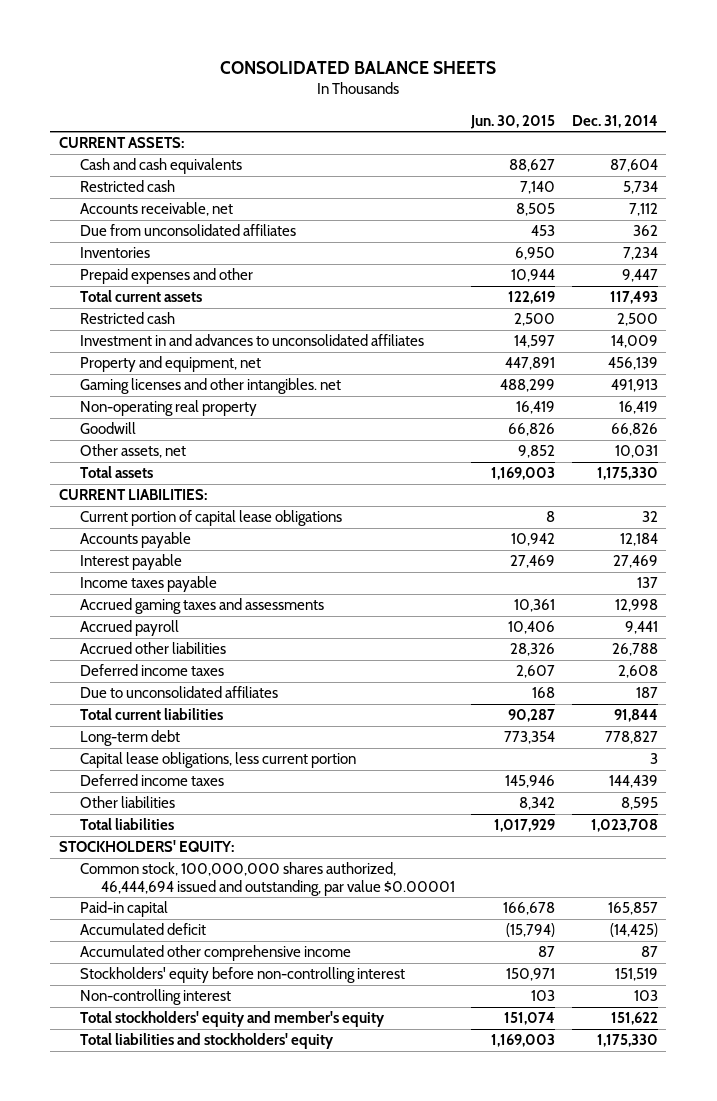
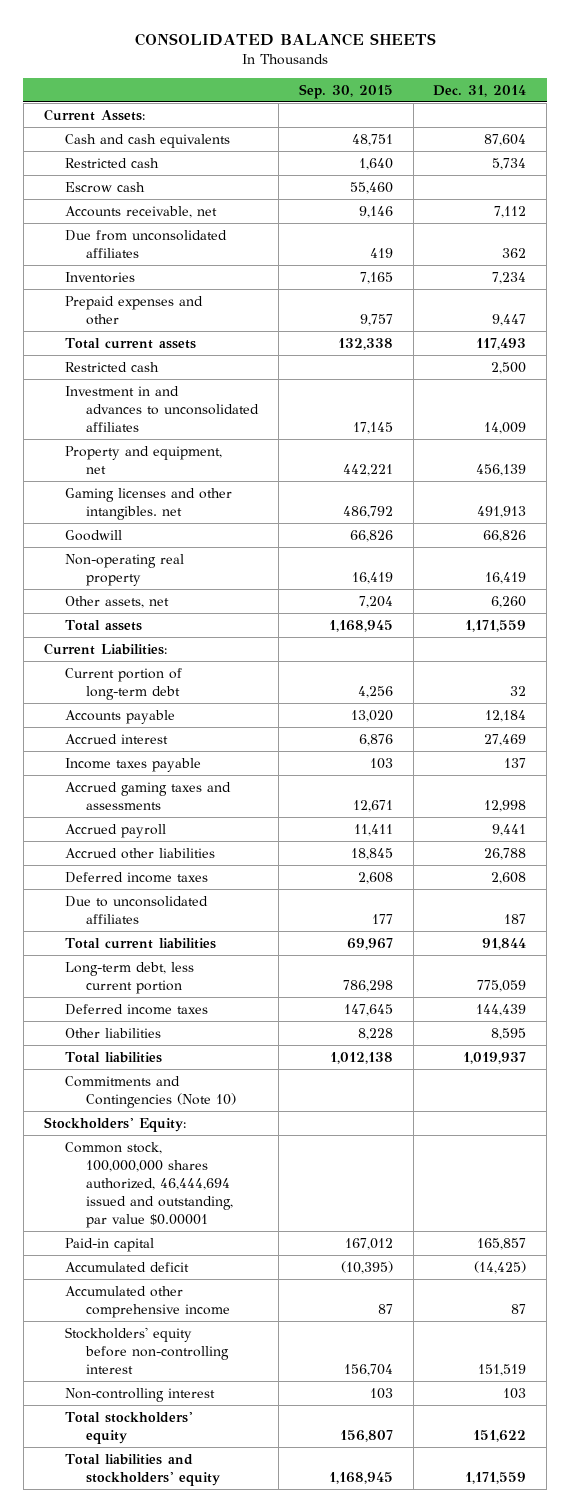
[470,114,556,129] Jun. 30, 2015 -> none
none -> [298,83,393,99] Sep. 30, 2015
[58,137,184,149] CURRENT ASSETS: -> [43,108,145,121] Current Assets:
none -> [64,181,145,193] Escrow cash
[79,510,342,527] Current portion of capital lease obligations -> none
[79,400,257,417] Non-operating real property -> [64,553,184,586] Non-operating real property
[615,445,659,459] 10,031 -> [491,595,527,608] 6,260
[597,467,659,481] 1,175,330 -> [465,619,527,632] 1,171,559
[58,489,207,501] CURRENT LIABILITIES: -> [43,642,167,655] Current Liabilities:
none -> [64,667,182,700] Current portion of long-term debt
[79,554,182,571] Interest payable -> [64,733,168,744] Accrued interest
[79,752,356,769] Capital lease obligations, less current portion -> none
[79,730,180,747] Long-term debt -> [64,961,194,994] Long-term debt, less current portion
[605,731,659,745] 778,827 -> [477,979,527,992] 775,059
[591,819,659,833] 1,023,708 -> [463,1051,527,1064] 1,019,937
none -> [64,1075,236,1108] Commitments and Contingencies (Note 10)
[58,840,234,853] STOCKHOLDERS' EQUITY: -> [43,1116,186,1132] Stockholders' Equity:
[79,1011,385,1028] Total stockholders' equity and member's equity -> [64,1411,192,1444] Total stockholders' equity
[597,1034,659,1048] 1,175,330 -> [465,1471,527,1484] 1,171,559

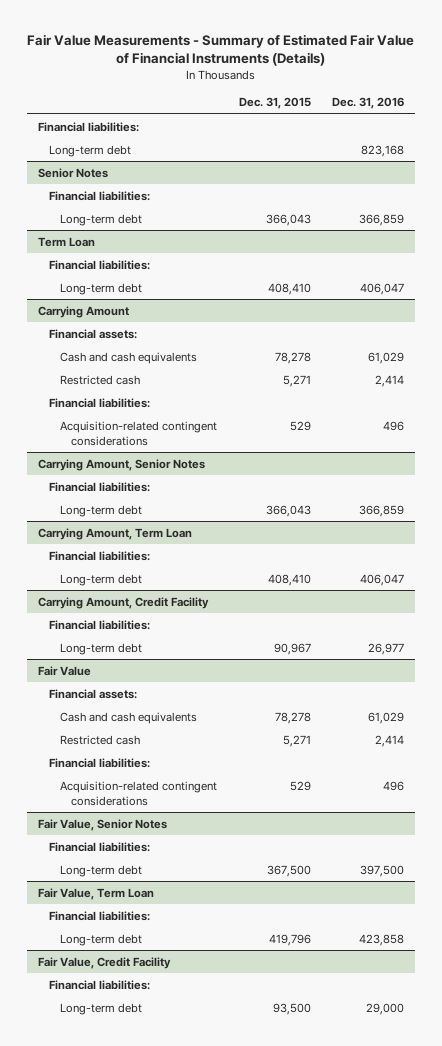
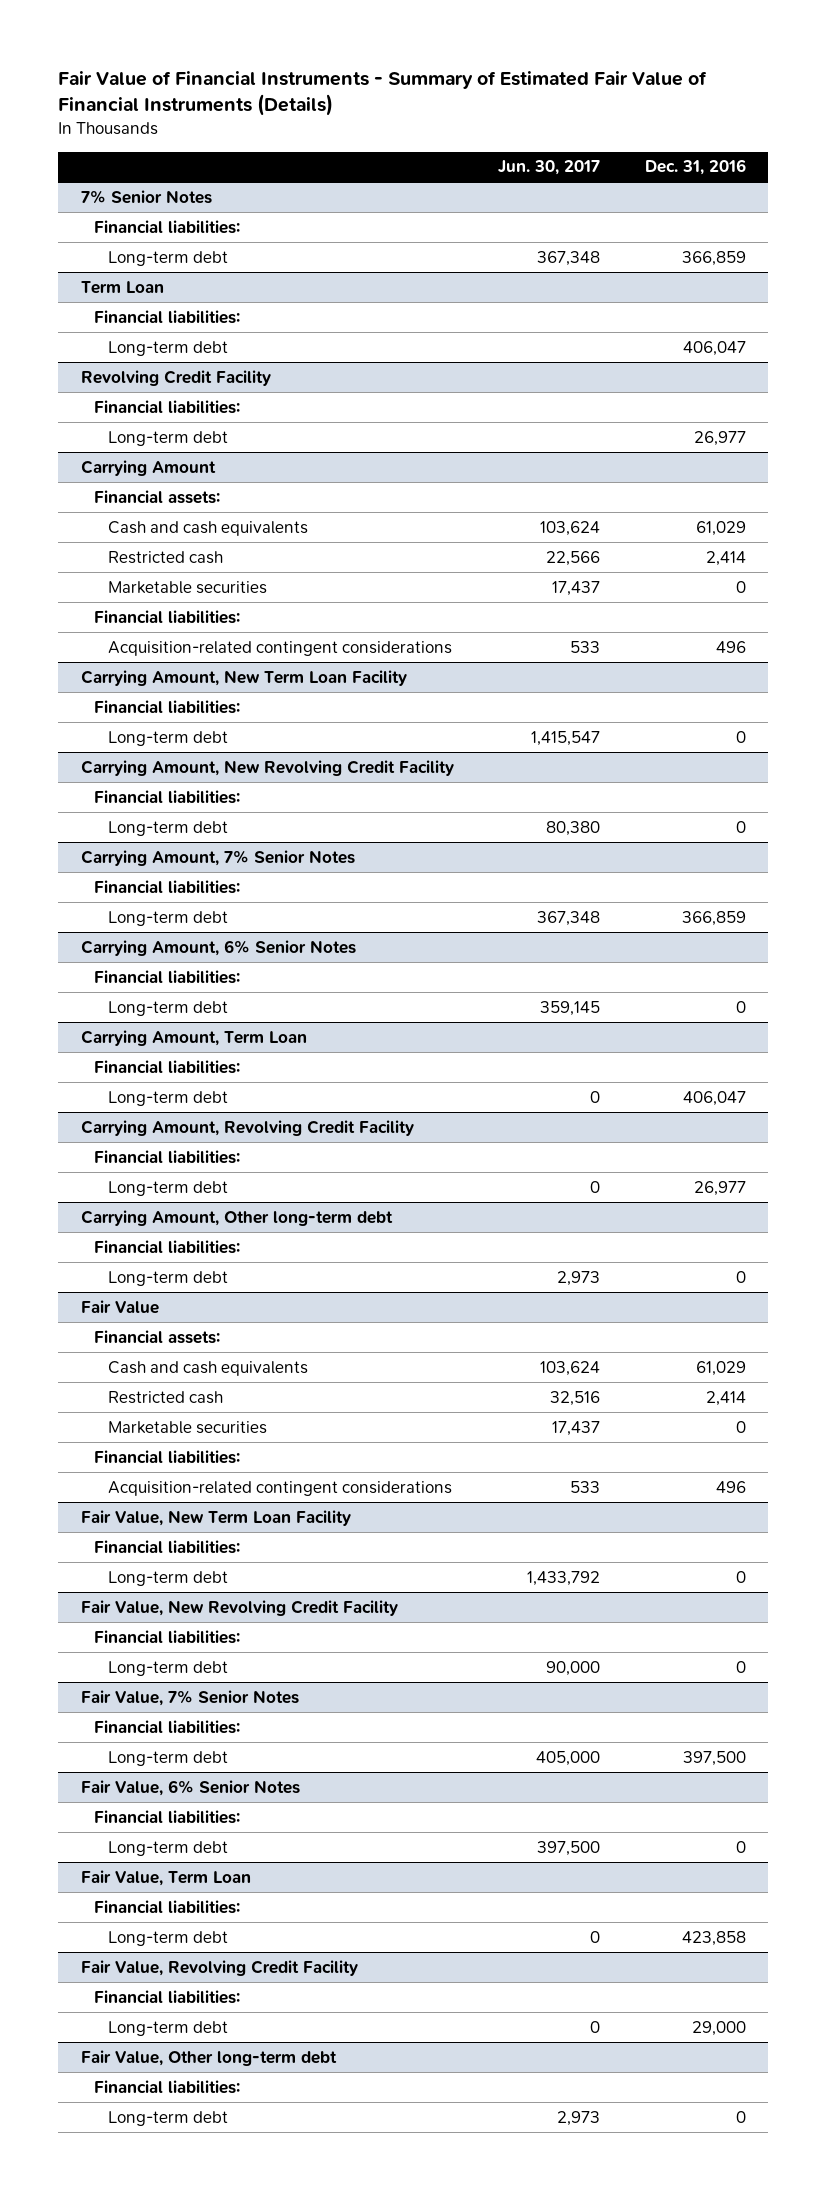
[27,33,415,66] Fair Value Measurements - Summary of Estimated Fair Value of Financial Instruments (Details) -> [58,70,708,117] Fair Value of Financial Instruments - Summary of Estimated Fair Value of Financial Instruments (Details)
[238,97,311,110] Dec. 31, 2015 -> none
none -> [498,160,601,176] Jun. 30, 2017
[37,121,139,132] Financial liabilities: -> none
[48,144,131,157] Long-term debt -> none
[37,167,108,178] Senior Notes -> [80,189,212,204] 7% Senior Notes
none -> [80,369,271,386] Revolving Credit Facility
none -> [94,399,241,414] Financial liabilities:
none -> [107,430,228,446] Long-term debt
none -> [107,580,267,594] Marketable securities
[37,458,205,471] Carrying Amount, Senior Notes -> none
none -> [80,669,407,686] Carrying Amount, New Term Loan Facility
none -> [107,730,228,746] Long-term debt
none -> [80,759,454,776] Carrying Amount, New Revolving Credit Facility
none -> [94,789,241,804] Financial liabilities:
none -> [107,820,228,836] Long-term debt
none -> [80,849,355,866] Carrying Amount, 7% Senior Notes
none -> [94,879,241,894] Financial liabilities:
none -> [80,939,356,956] Carrying Amount, 6% Senior Notes
none -> [94,969,241,984] Financial liabilities:
none -> [107,1000,228,1016] Long-term debt
[37,596,209,609] Carrying Amount, Credit Facility -> [80,1119,414,1136] Carrying Amount, Revolving Credit Facility
none -> [80,1209,393,1226] Carrying Amount, Other long-term debt
none -> [94,1239,241,1254] Financial liabilities:
none -> [107,1270,228,1286] Long-term debt
none -> [107,1420,267,1434] Marketable securities
[37,818,167,831] Fair Value, Senior Notes -> none
none -> [80,1509,351,1526] Fair Value, New Term Loan Facility
none -> [107,1570,228,1586] Long-term debt
none -> [80,1599,398,1616] Fair Value, New Revolving Credit Facility
none -> [94,1629,241,1644] Financial liabilities:
none -> [107,1660,228,1676] Long-term debt
none -> [80,1689,299,1706] Fair Value, 7% Senior Notes
none -> [94,1719,241,1734] Financial liabilities:
none -> [80,1779,300,1796] Fair Value, 6% Senior Notes
none -> [94,1809,241,1824] Financial liabilities:
none -> [107,1840,228,1856] Long-term debt
[37,956,171,969] Fair Value, Credit Facility -> [80,1959,358,1976] Fair Value, Revolving Credit Facility
none -> [80,2049,337,2066] Fair Value, Other long-term debt
none -> [94,2079,241,2094] Financial liabilities:
none -> [107,2110,228,2126] Long-term debt

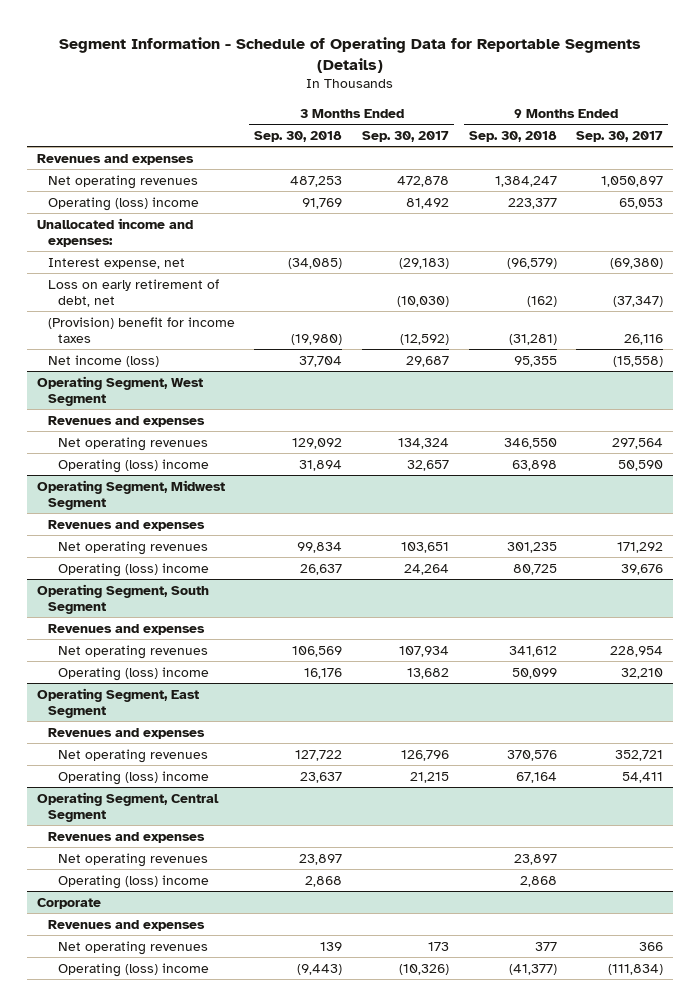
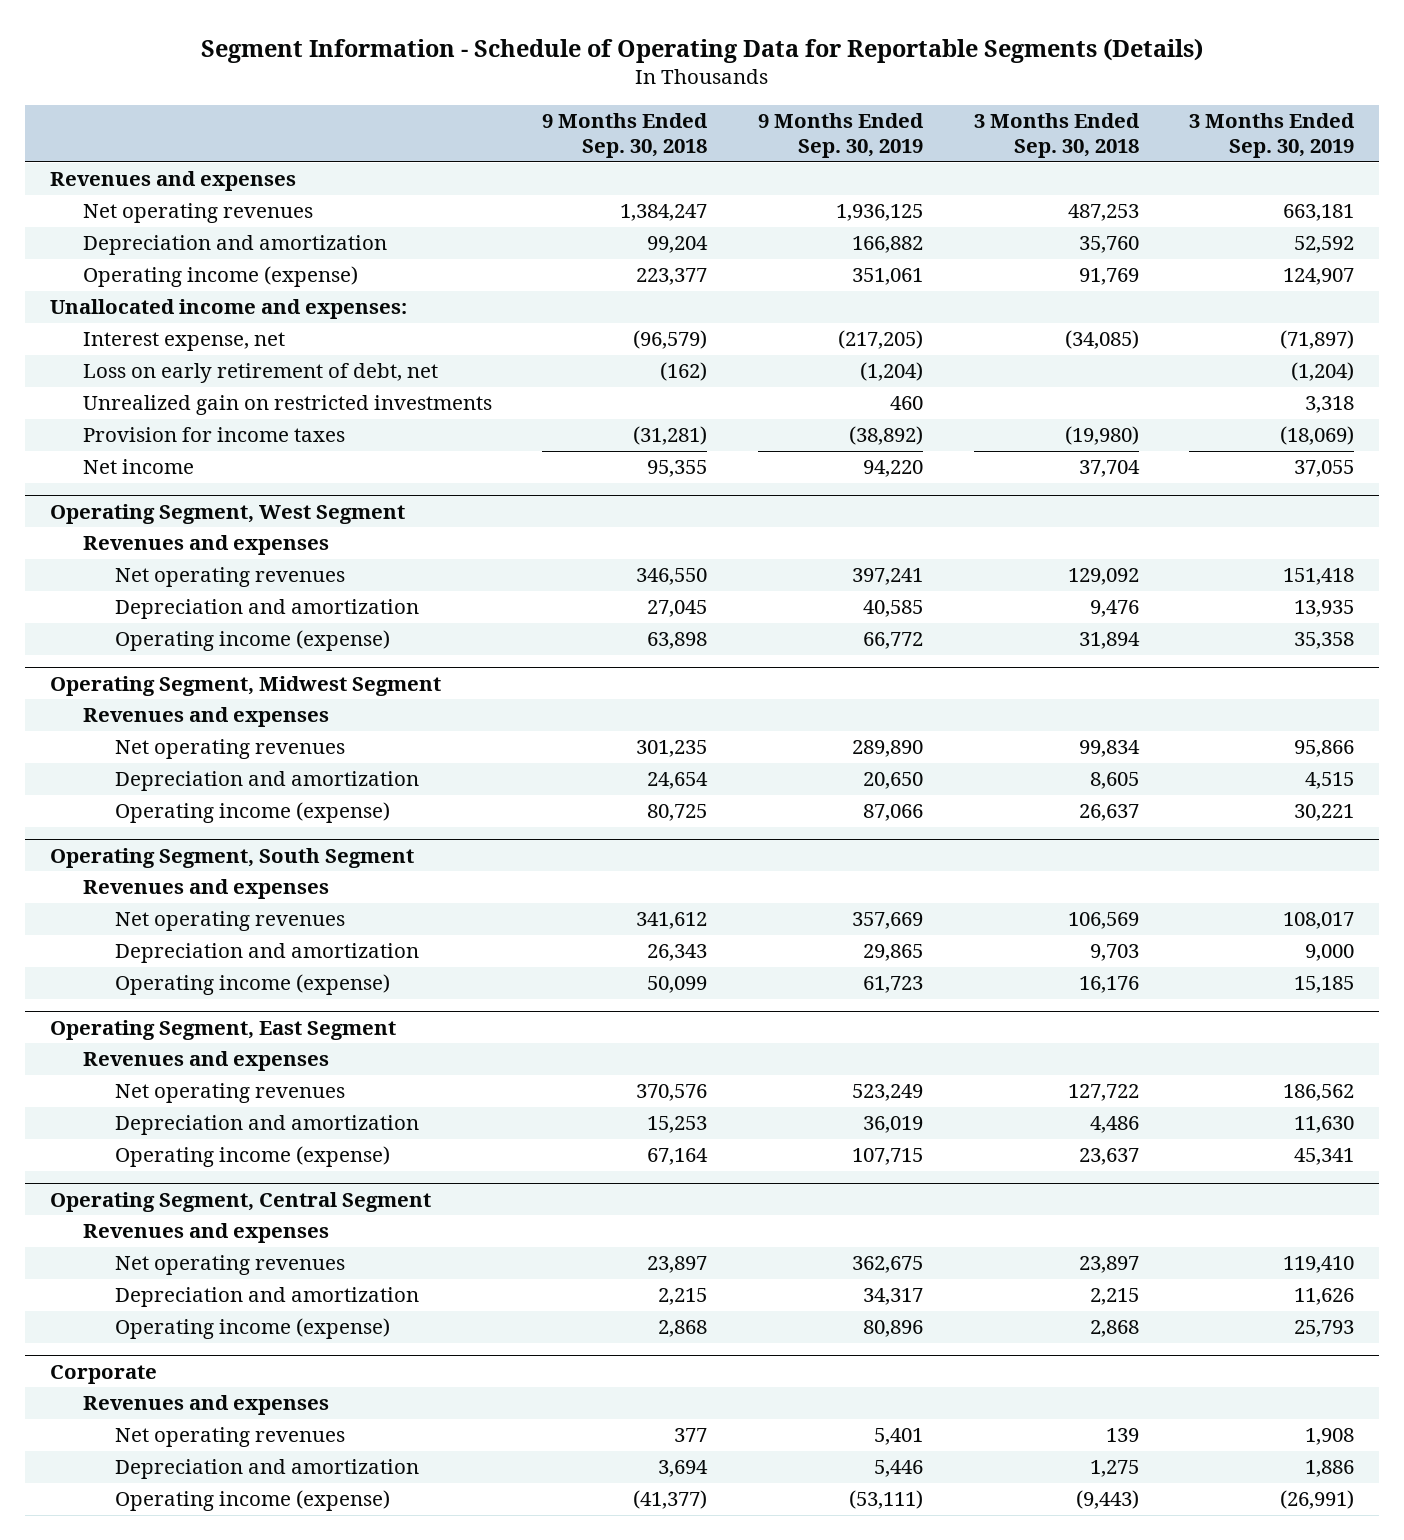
[361,130,449,142] Sep. 30, 2017 -> none
[576,130,664,142] Sep. 30, 2017 -> none
none -> [757,113,924,159] 9 Months Ended Sep. 30, 2019
none -> [1189,113,1356,159] 3 Months Ended Sep. 30, 2019
none -> [82,235,387,256] Depreciation and amortization
[47,196,199,211] Operating (loss) income -> [82,266,358,288] Operating income (expense)
none -> [82,395,492,416] Unrealized gain on restricted investments
[47,316,235,343] (Provision) benefit for income taxes -> [82,427,345,443] Provision for income taxes
[47,354,159,367] Net income (loss) -> [82,459,194,475] Net income
none -> [115,599,420,620] Depreciation and amortization
[58,458,210,473] Operating (loss) income -> [115,630,391,652] Operating income (expense)
none -> [115,771,420,792] Depreciation and amortization
[58,562,210,577] Operating (loss) income -> [115,802,391,824] Operating income (expense)
none -> [115,943,420,964] Depreciation and amortization
[58,666,210,681] Operating (loss) income -> [115,974,391,996] Operating income (expense)
none -> [115,1115,420,1136] Depreciation and amortization
[58,770,210,785] Operating (loss) income -> [115,1146,391,1168] Operating income (expense)
none -> [115,1287,420,1308] Depreciation and amortization
[58,874,210,889] Operating (loss) income -> [115,1318,391,1340] Operating income (expense)
none -> [115,1459,420,1480] Depreciation and amortization
[58,962,210,977] Operating (loss) income -> [115,1490,391,1512] Operating income (expense)

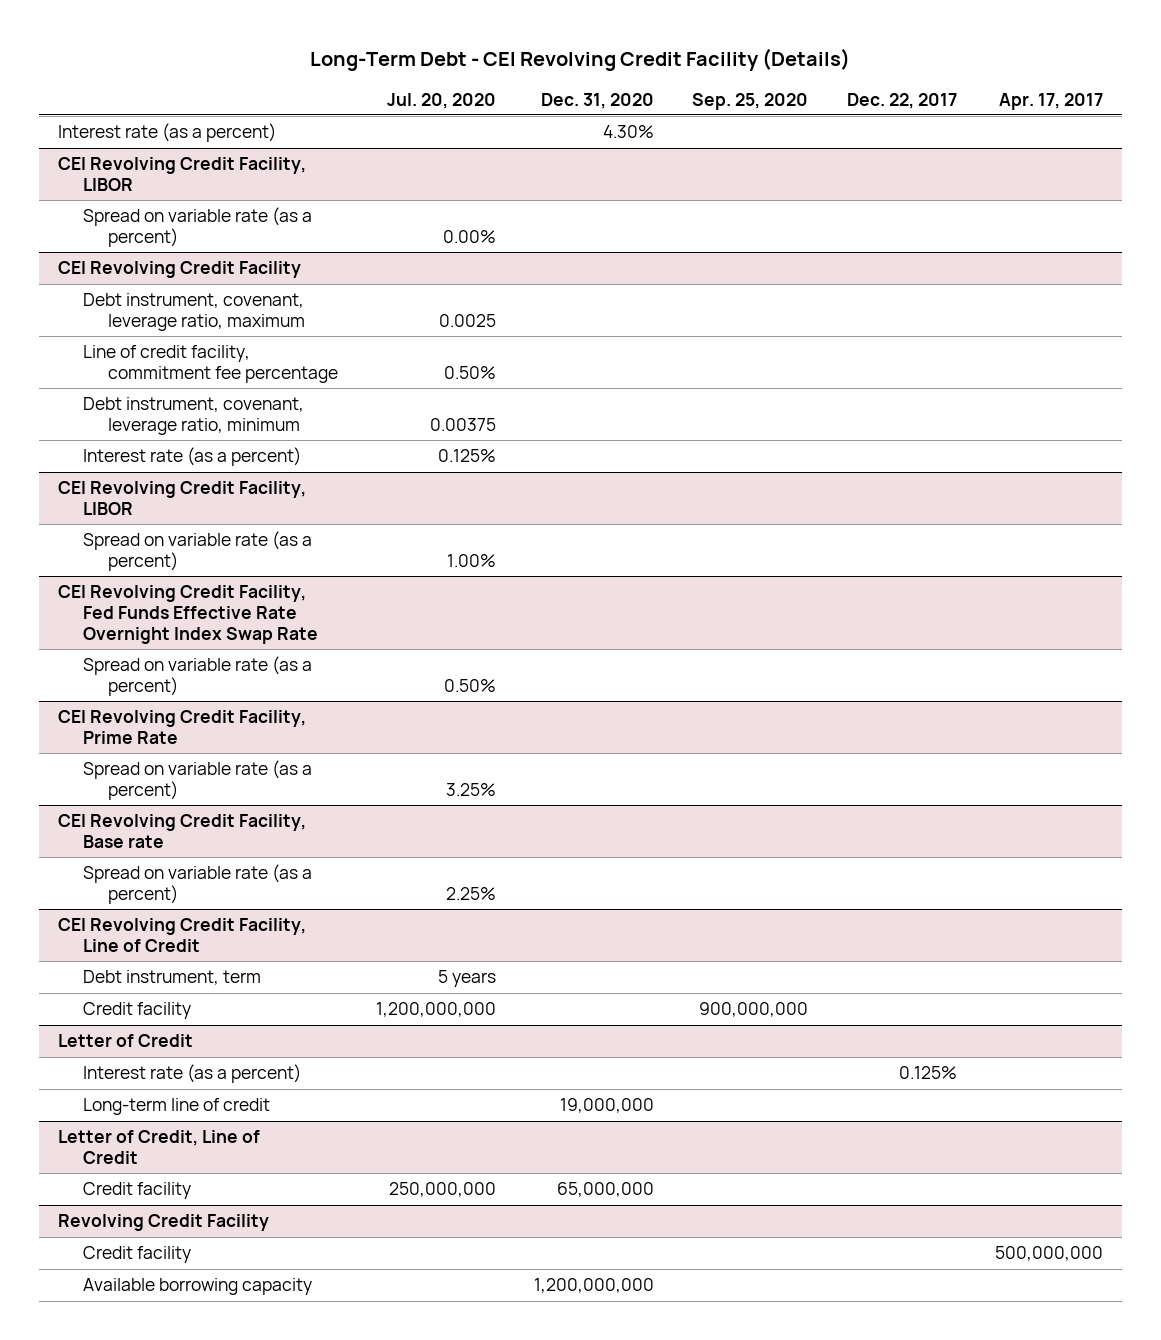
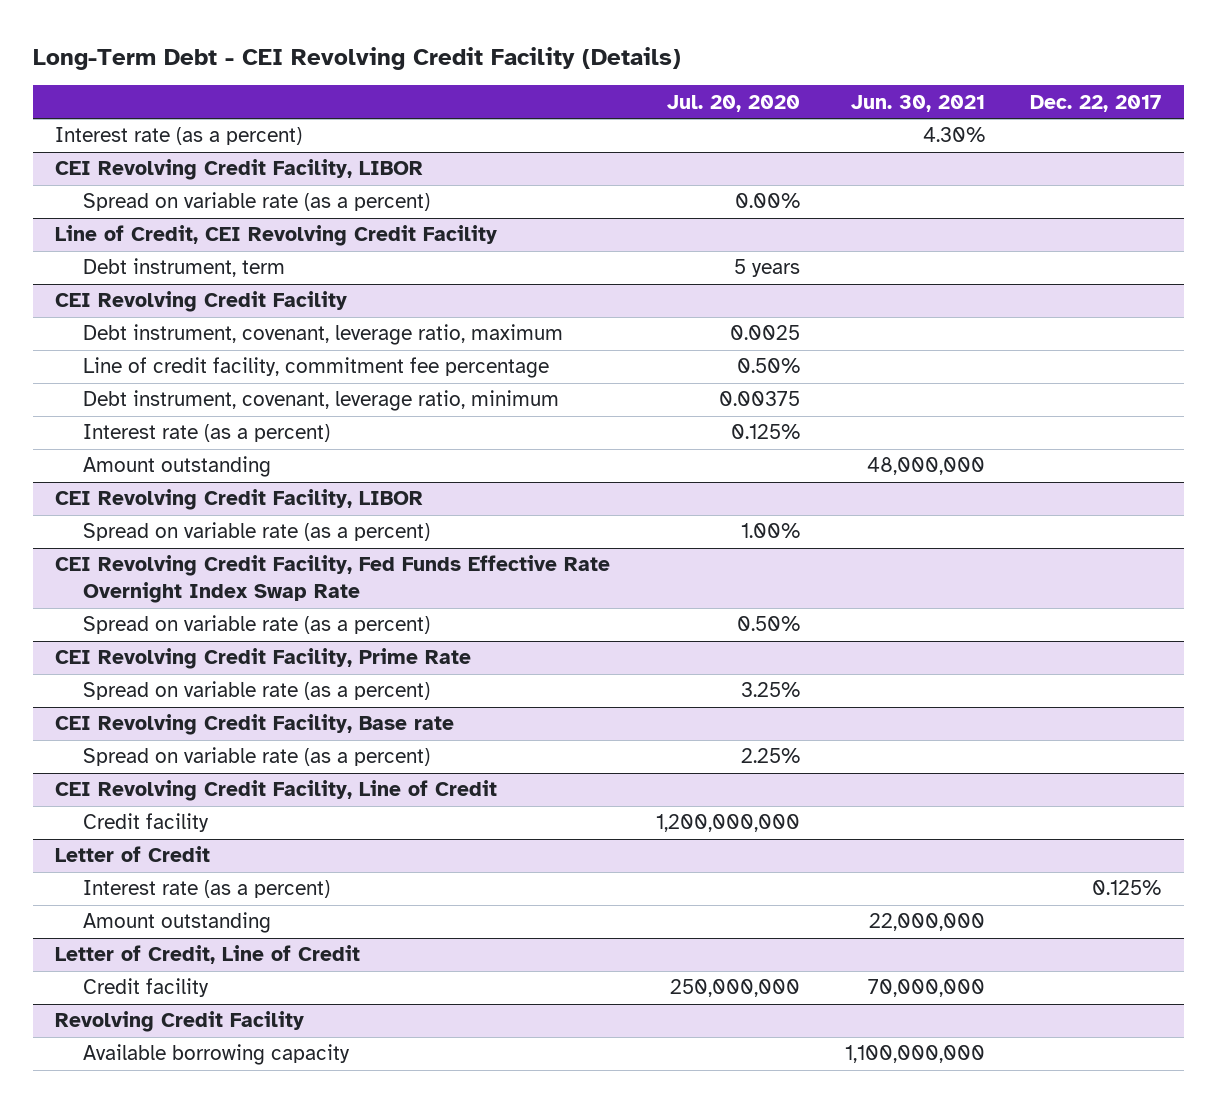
[541,92,655,109] Dec. 31, 2020 -> none
[692,92,809,110] Sep. 25, 2020 -> none
[998,92,1103,110] Apr. 17, 2017 -> none
none -> [850,94,985,112] Jun. 30, 2021
none -> [55,225,498,247] Line of Credit, CEI Revolving Credit Facility
none -> [83,258,286,278] Debt instrument, term
none -> [83,456,272,478] Amount outstanding
[82,970,261,986] Debt instrument, term -> none
[82,1098,270,1116] Long-term line of credit -> [83,912,272,934] Amount outstanding
[82,1246,191,1264] Credit facility -> none

